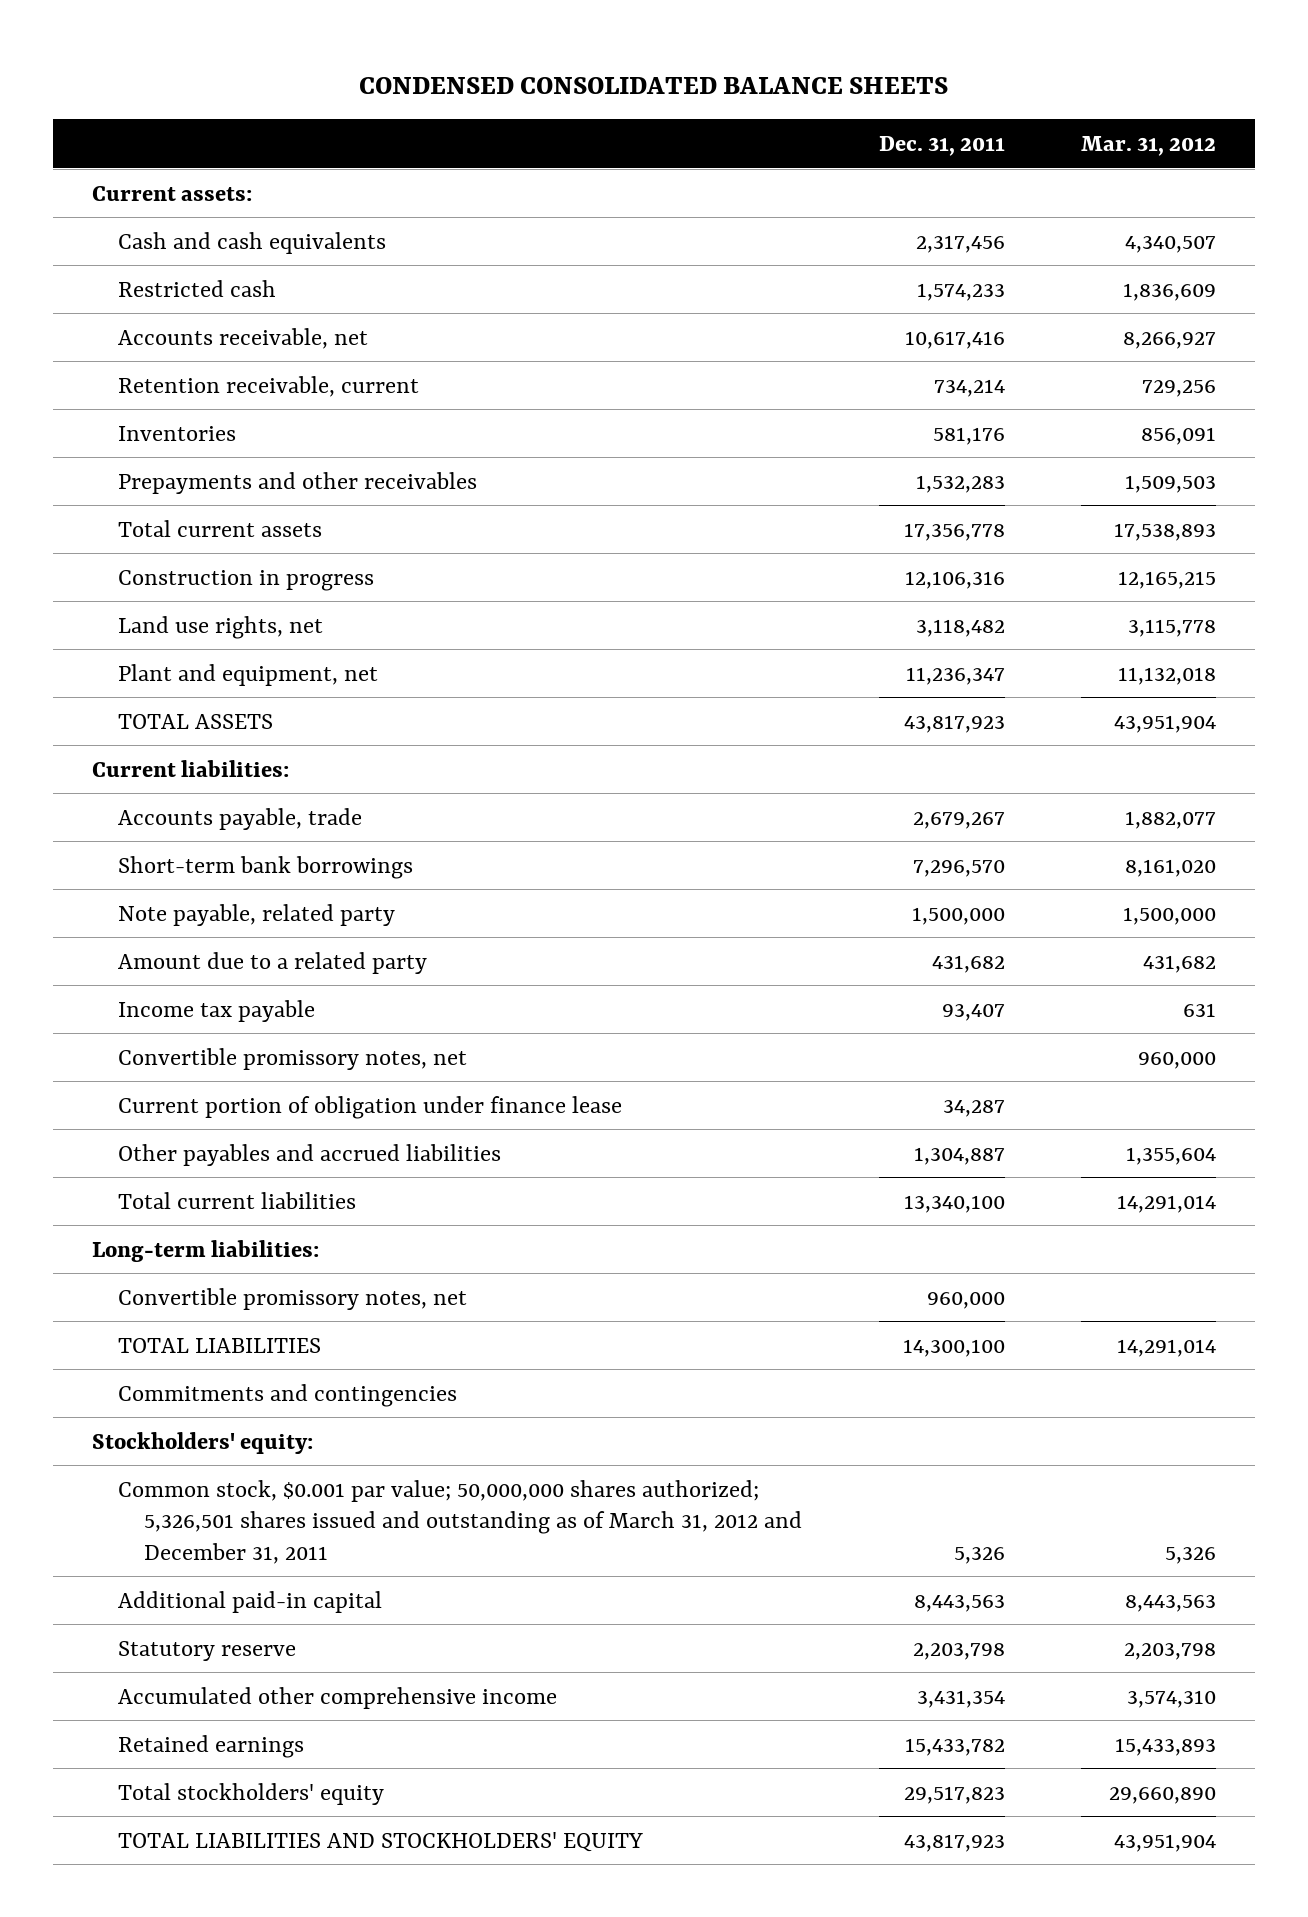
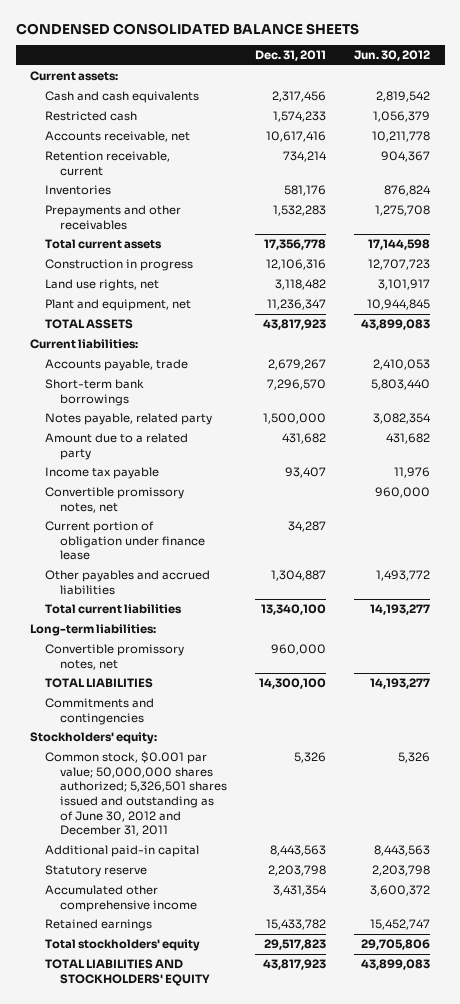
[1081,136,1217,157] Mar. 31, 2012 -> none
none -> [354,50,431,62] Jun. 30, 2012
[117,903,395,926] Note payable, related party -> [44,413,212,426] Notes payable, related party
[117,1479,802,1564] Common stock, $0.001 par value; 50,000,000 shares authorized; 5,326,501 shares issued and outstanding as of March 31, 2012 and December 31, 2011 -> [44,751,227,837] Common stock, $0.001 par value; 50,000,000 shares authorized; 5,326,501 shares issued and outstanding as of June 30, 2012 and December 31, 2011

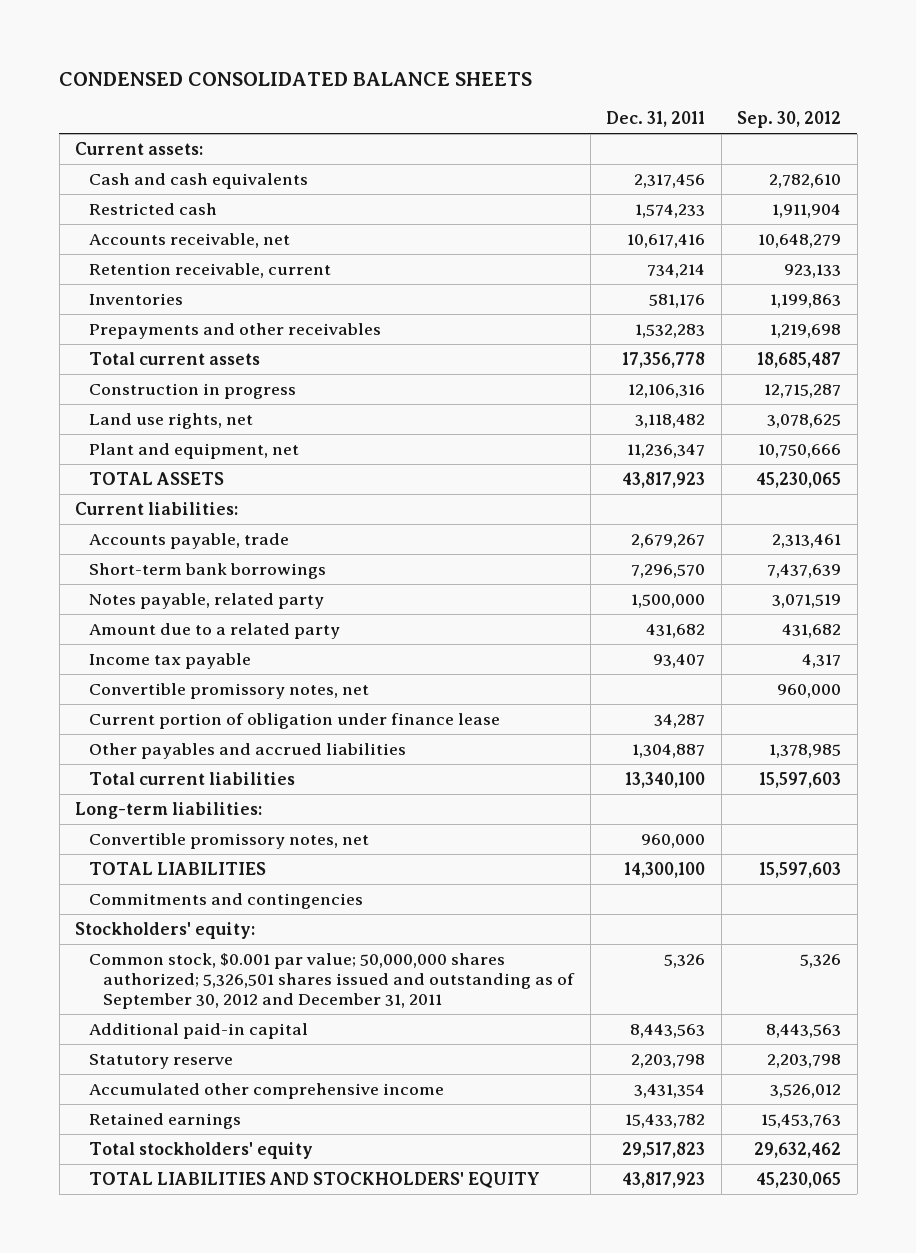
[354,50,431,62] Jun. 30, 2012 -> none
none -> [737,111,842,129] Sep. 30, 2012
[44,751,227,837] Common stock, $0.001 par value; 50,000,000 shares authorized; 5,326,501 shares issued and outstanding as of June 30, 2012 and December 31, 2011 -> [89,952,576,1010] Common stock, $0.001 par value; 50,000,000 shares authorized; 5,326,501 shares issued and outstanding as of September 30, 2012 and December 31, 2011

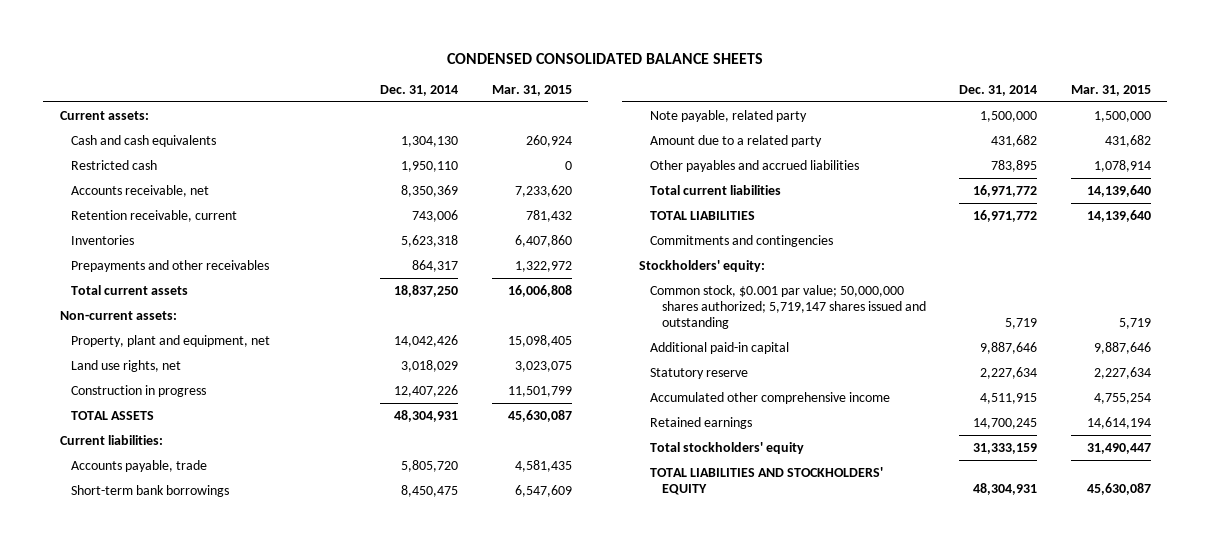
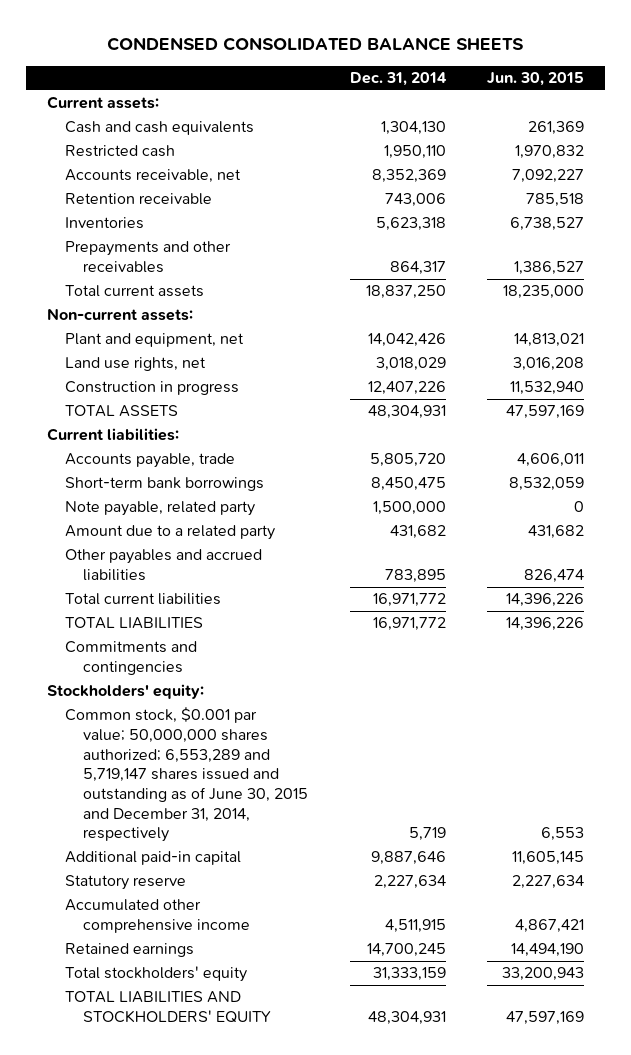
[491,85,572,97] Mar. 31, 2015 -> none
none -> [487,72,585,87] Jun. 30, 2015
[401,184,459,197] 8,350,369 -> [371,169,446,184] 8,352,369
[71,209,238,222] Retention receivable, current -> [64,193,212,206] Retention receivable
[71,334,271,347] Property, plant and equipment, net -> [64,333,244,348] Plant and equipment, net
[650,284,927,330] Common stock, $0.001 par value; 50,000,000 shares authorized; 5,719,147 shares issued and outstanding -> [64,707,309,843] Common stock, $0.001 par value; 50,000,000 shares authorized; 6,553,289 and 5,719,147 shares issued and outstanding as of June 30, 2015 and December 31, 2014, respectively

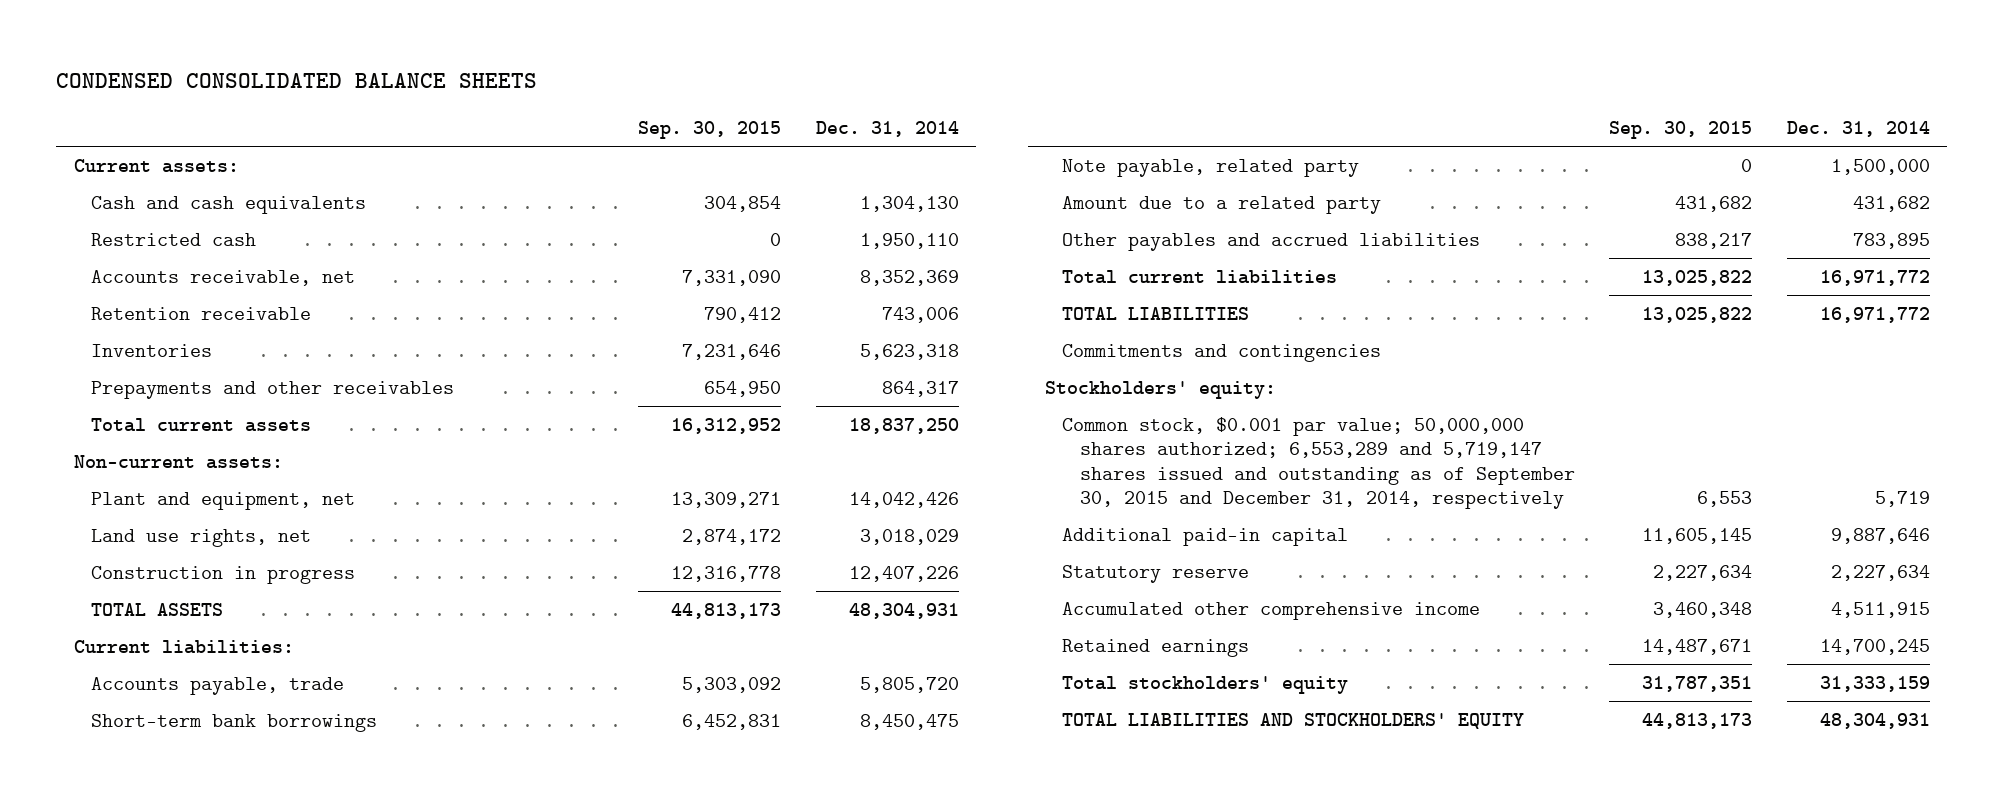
[487,72,585,87] Jun. 30, 2015 -> none
none -> [638,120,782,139] Sep. 30, 2015
[64,707,309,843] Common stock, $0.001 par value; 50,000,000 shares authorized; 6,553,289 and 5,719,147 shares issued and outstanding as of June 30, 2015 and December 31, 2014, respectively -> [1062,416,1575,509] Common stock, $0.001 par value; 50,000,000 shares authorized; 6,553,289 and 5,719,147 shares issued and outstanding as of September 30, 2015 and December 31, 2014, respectively

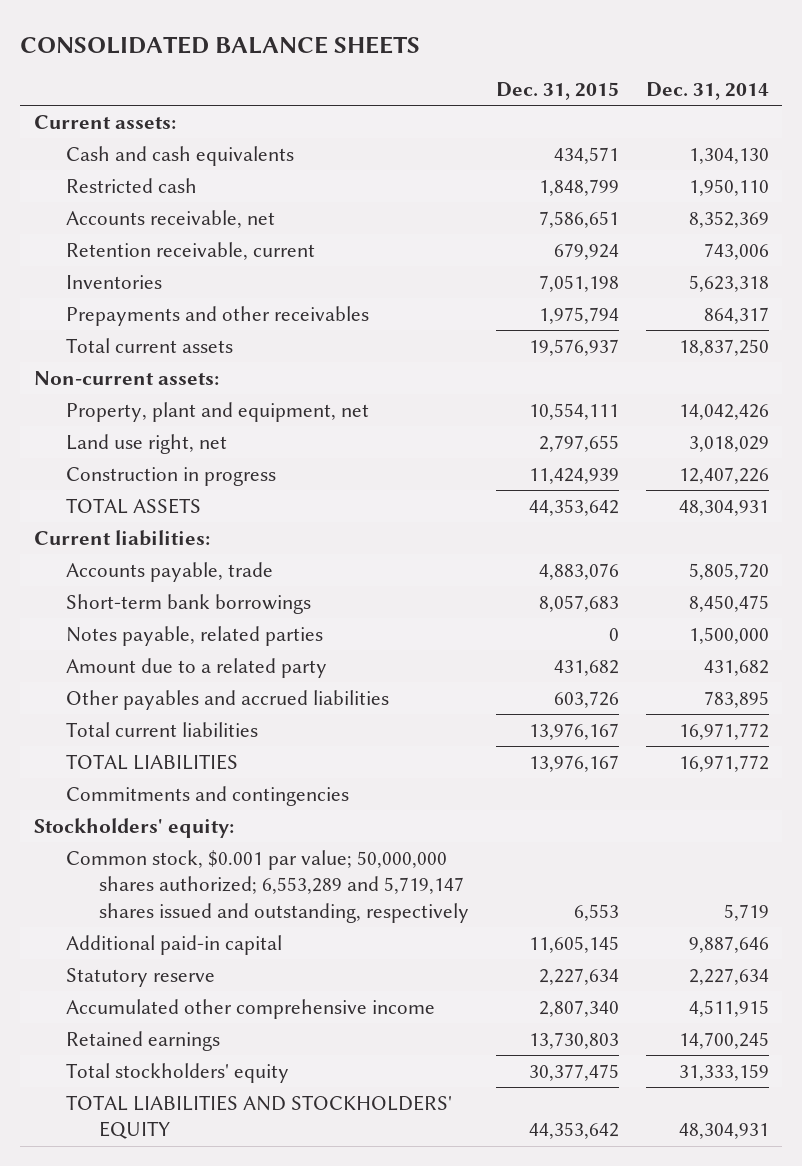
[56,73,538,89] CONDENSED CONSOLIDATED BALANCE SHEETS -> [20,35,421,54] CONSOLIDATED BALANCE SHEETS
[638,120,782,139] Sep. 30, 2015 -> none
none -> [495,82,619,101] Dec. 31, 2015
[91,306,312,320] Retention receivable -> [66,241,316,260] Retention receivable, current
[91,491,356,510] Plant and equipment, net -> [66,401,370,422] Property, plant and equipment, net
[91,528,312,547] Land use rights, net -> [66,433,228,454] Land use right, net
[1062,158,1360,177] Note payable, related party -> [66,625,324,646] Notes payable, related parties
[1062,416,1575,509] Common stock, $0.001 par value; 50,000,000 shares authorized; 6,553,289 and 5,719,147 shares issued and outstanding as of September 30, 2015 and December 31, 2014, respectively -> [66,849,469,924] Common stock, $0.001 par value; 50,000,000 shares authorized; 6,553,289 and 5,719,147 shares issued and outstanding, respectively

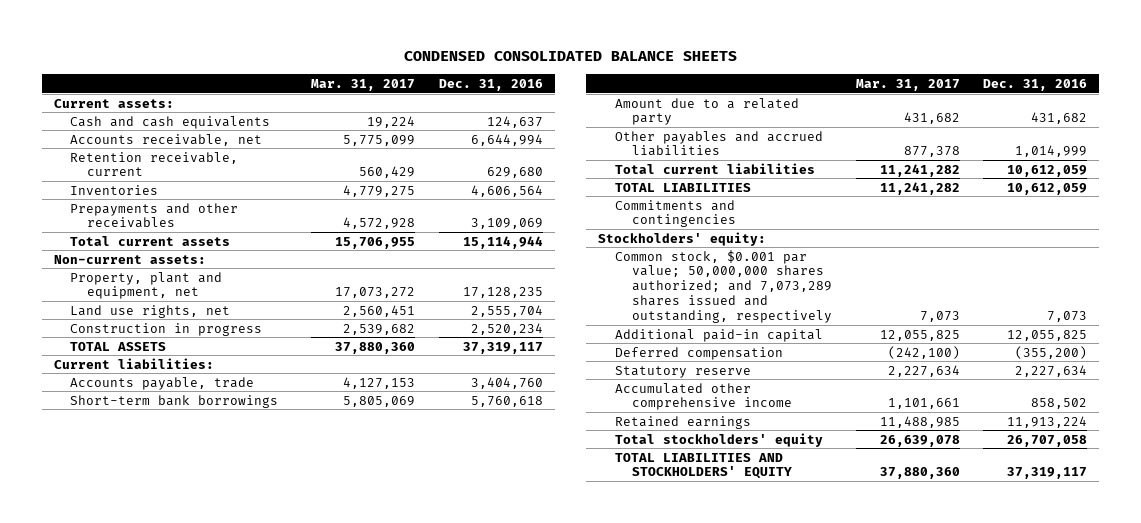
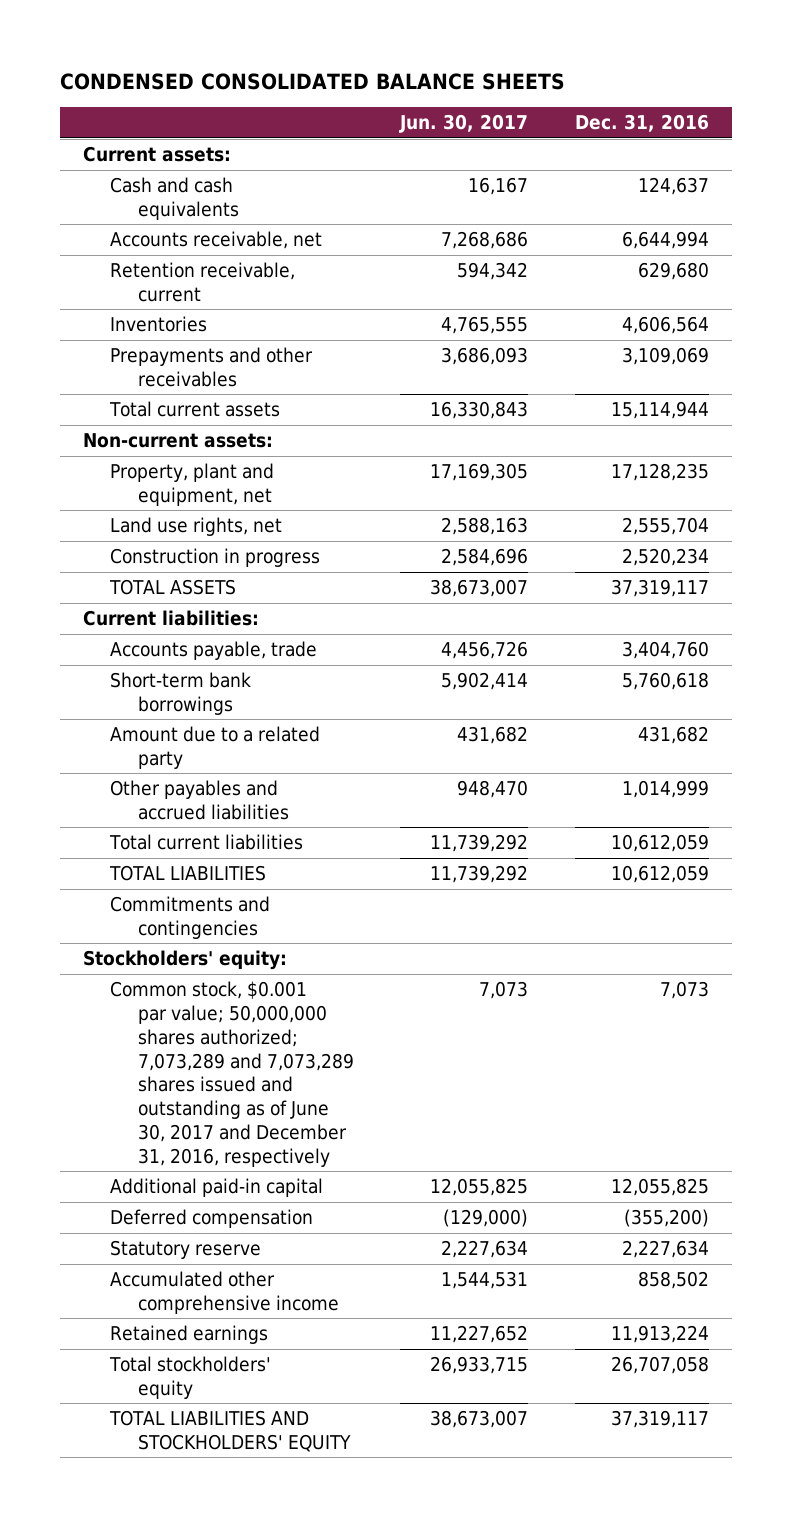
[311,78,416,91] Mar. 31, 2017 -> none
none -> [399,114,529,134] Jun. 30, 2017
[615,249,832,323] Common stock, $0.001 par value; 50,000,000 shares authorized; and 7,073,289 shares issued and outstanding, respectively -> [110,981,354,1167] Common stock, $0.001 par value; 50,000,000 shares authorized; 7,073,289 and 7,073,289 shares issued and outstanding as of June 30, 2017 and December 31, 2016, respectively

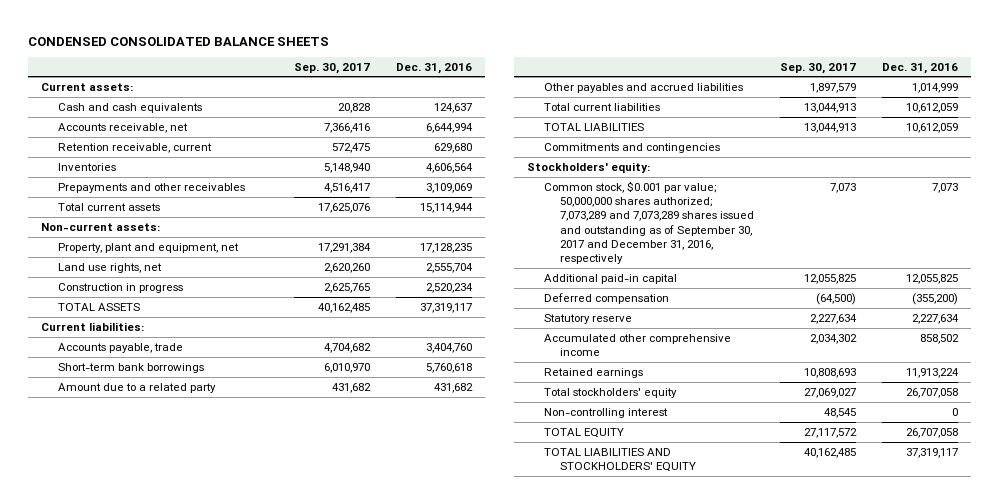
[399,114,529,134] Jun. 30, 2017 -> none
none -> [294,62,371,74] Sep. 30, 2017
[110,981,354,1167] Common stock, $0.001 par value; 50,000,000 shares authorized; 7,073,289 and 7,073,289 shares issued and outstanding as of June 30, 2017 and December 31, 2016, respectively -> [543,180,755,265] Common stock, $0.001 par value; 50,000,000 shares authorized; 7,073,289 and 7,073,289 shares issued and outstanding as of September 30, 2017 and December 31, 2016, respectively
none -> [543,407,668,418] Non-controlling interest
none -> [543,427,624,438] TOTAL EQUITY

